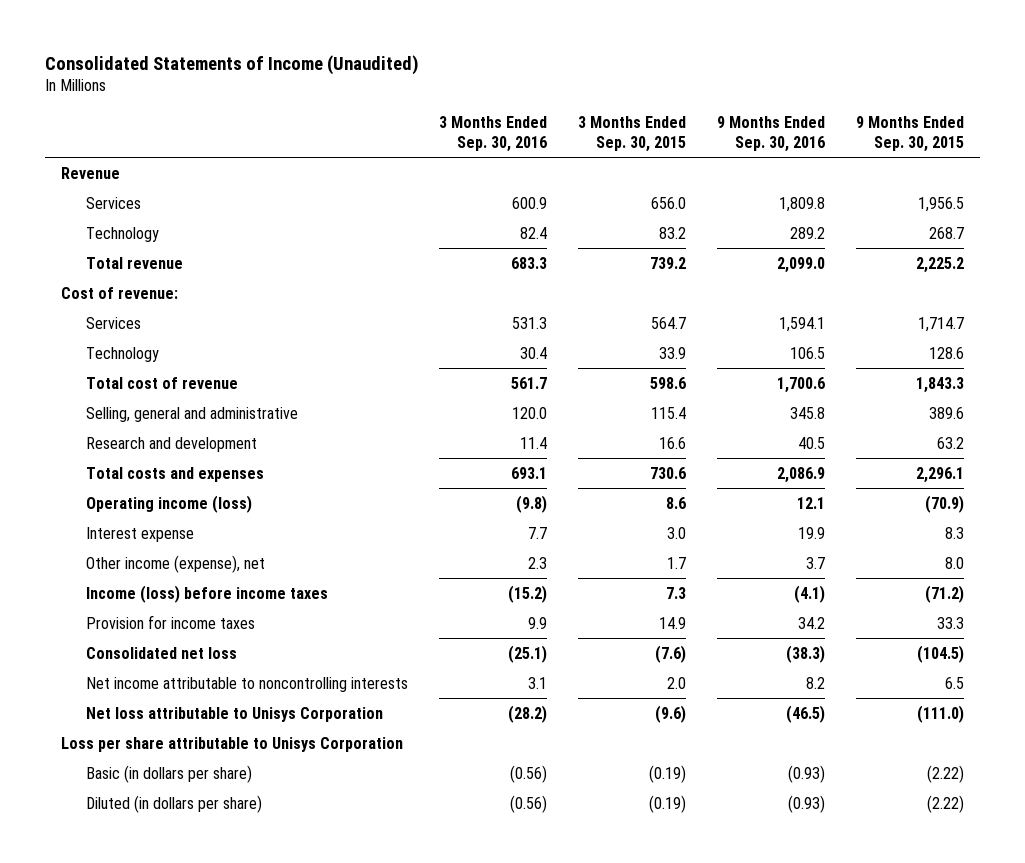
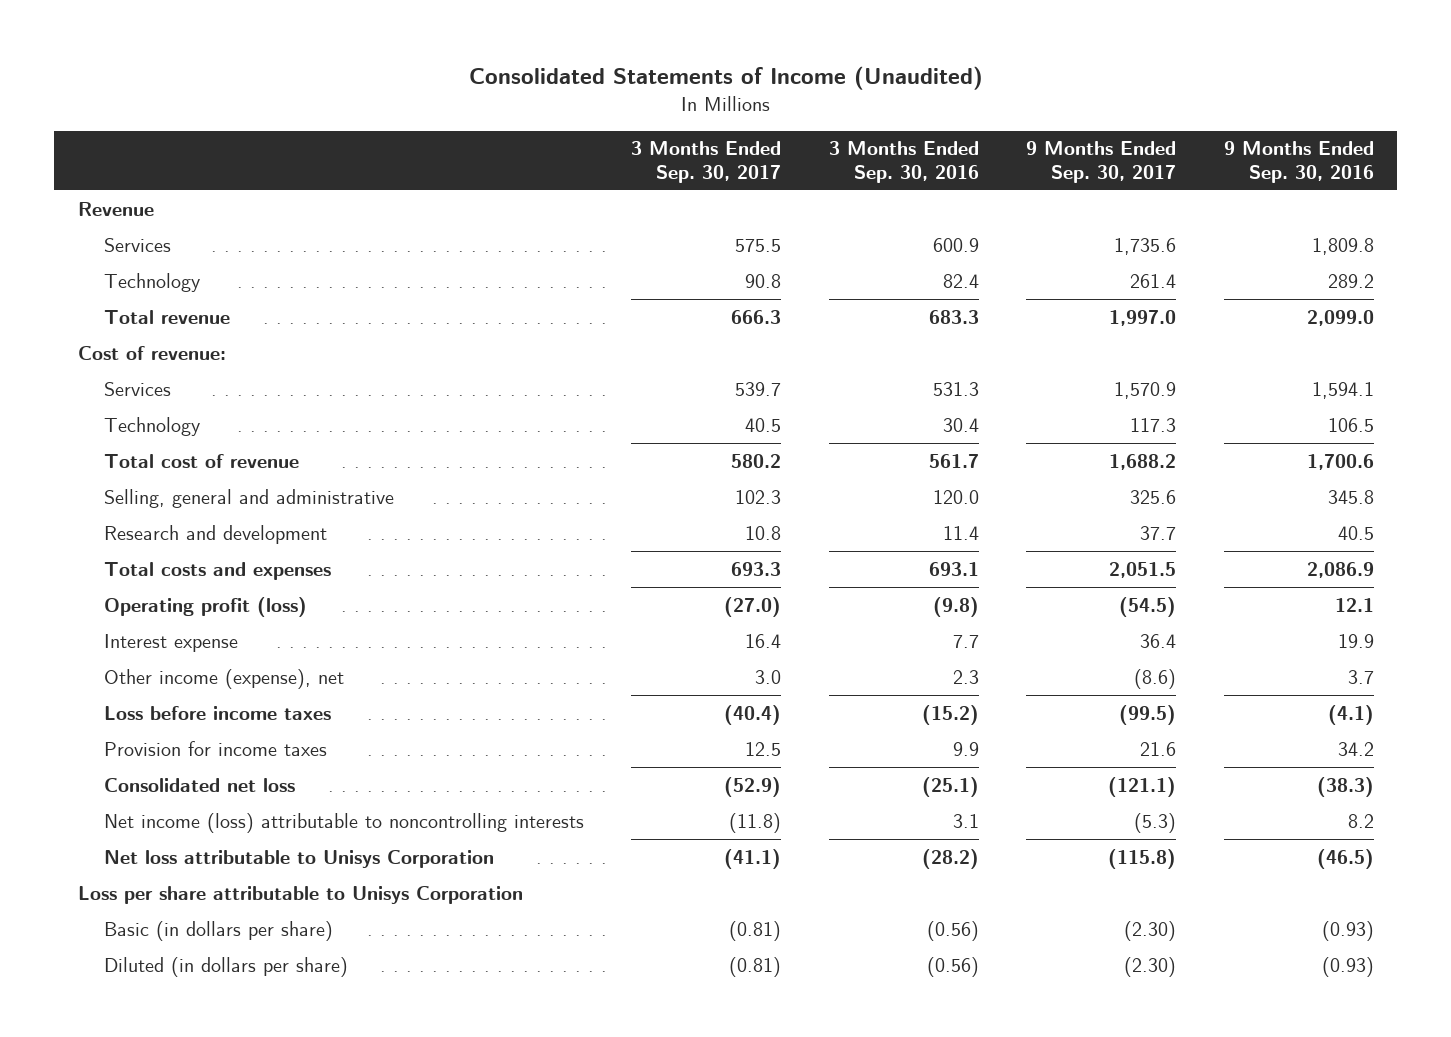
[577,116,686,152] 3 Months Ended Sep. 30, 2015 -> none
[855,116,964,152] 9 Months Ended Sep. 30, 2015 -> none
none -> [631,141,782,183] 3 Months Ended Sep. 30, 2017
none -> [1026,141,1177,183] 9 Months Ended Sep. 30, 2017
[85,494,252,513] Operating income (loss) -> [103,596,307,617] Operating profit (loss)
[85,584,328,603] Income (loss) before income taxes -> [103,705,331,720] Loss before income taxes
[85,676,408,692] Net income attributable to noncontrolling interests -> [103,812,584,833] Net income (loss) attributable to noncontrolling interests

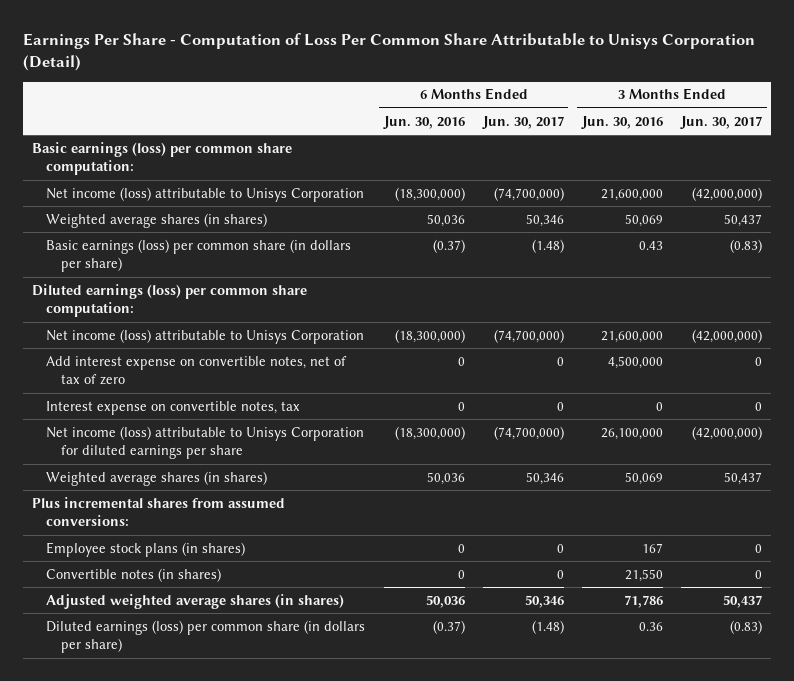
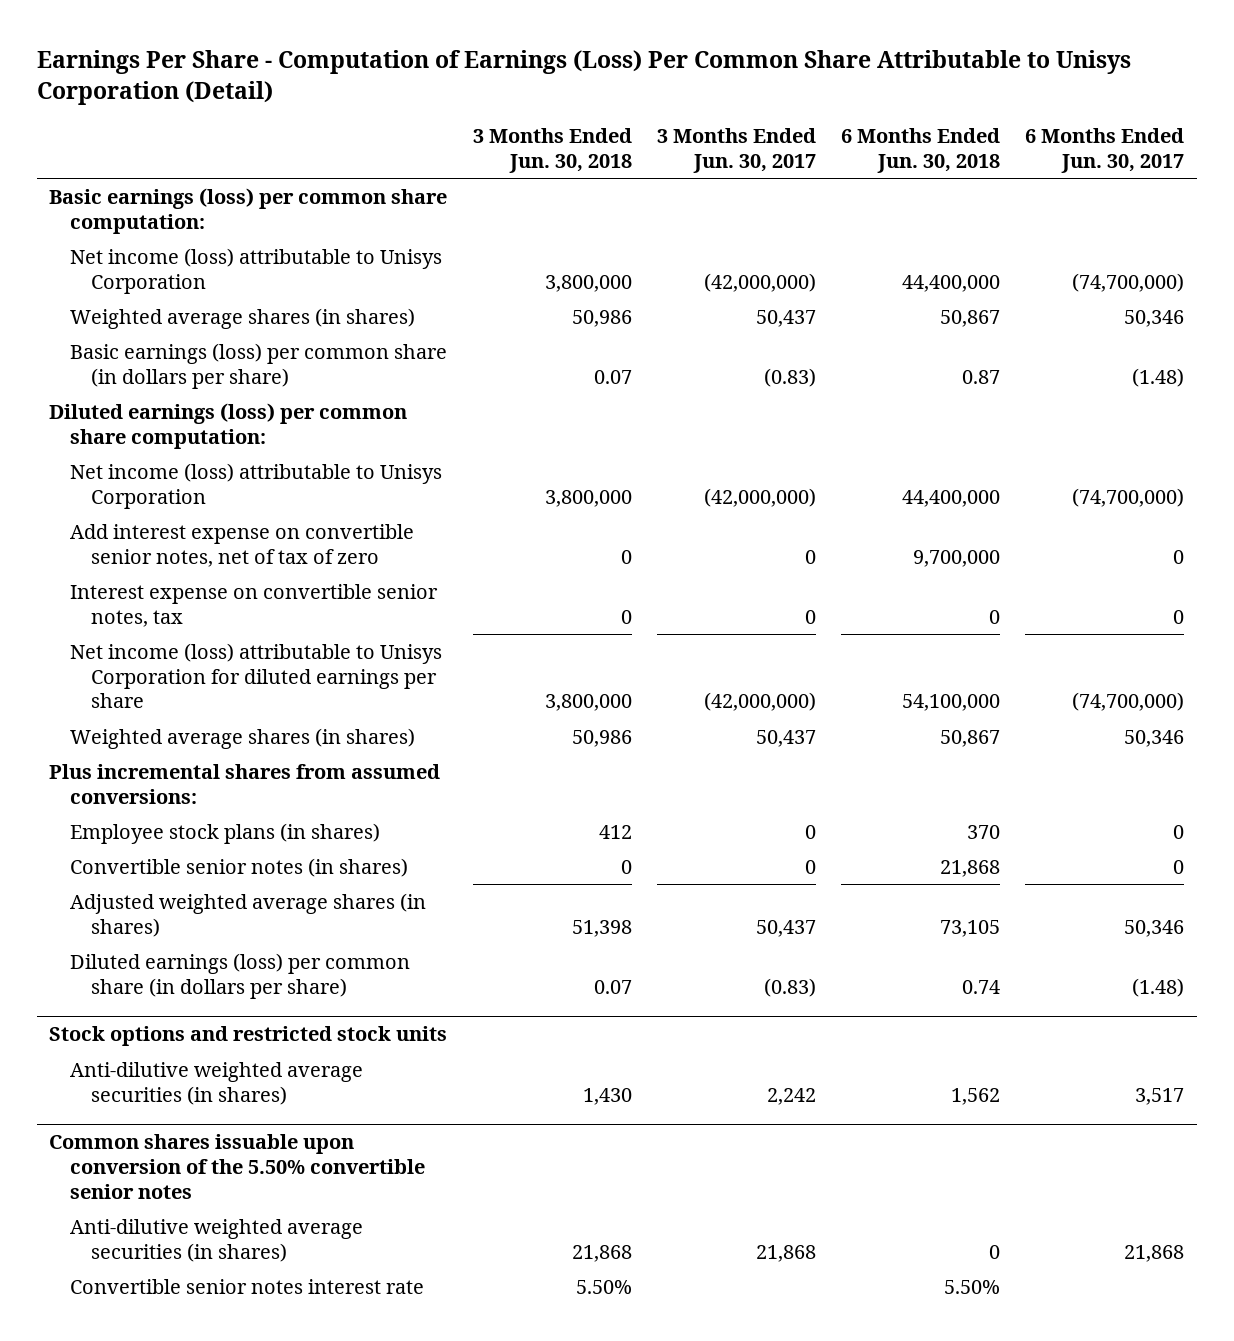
[22,32,755,72] Earnings Per Share - Computation of Loss Per Common Share Attributable to Unisys Corporation (Detail) -> [36,49,1131,105] Earnings Per Share - Computation of Earnings (Loss) Per Common Share Attributable to Unisys Corporation (Detail)
[382,115,465,129] Jun. 30, 2016 -> none
[580,115,663,129] Jun. 30, 2016 -> none
none -> [472,128,632,173] 3 Months Ended Jun. 30, 2018
none -> [841,128,1001,173] 6 Months Ended Jun. 30, 2018
[46,355,348,386] Add interest expense on convertible notes, net of tax of zero -> [70,523,415,567] Add interest expense on convertible senior notes, net of tax of zero
[46,400,301,415] Interest expense on convertible notes, tax -> [70,583,439,627] Interest expense on convertible senior notes, tax
[46,567,222,582] Convertible notes (in shares) -> [70,857,409,877] Convertible senior notes (in shares)
none -> [49,1026,448,1047] Stock options and restricted stock units
none -> [70,1061,364,1105] Anti-dilutive weighted average securities (in shares)
none -> [49,1134,426,1199] Common shares issuable upon conversion of the 5.50% convertible senior notes
none -> [70,1218,364,1262] Anti-dilutive weighted average securities (in shares)
none -> [70,1278,425,1294] Convertible senior notes interest rate

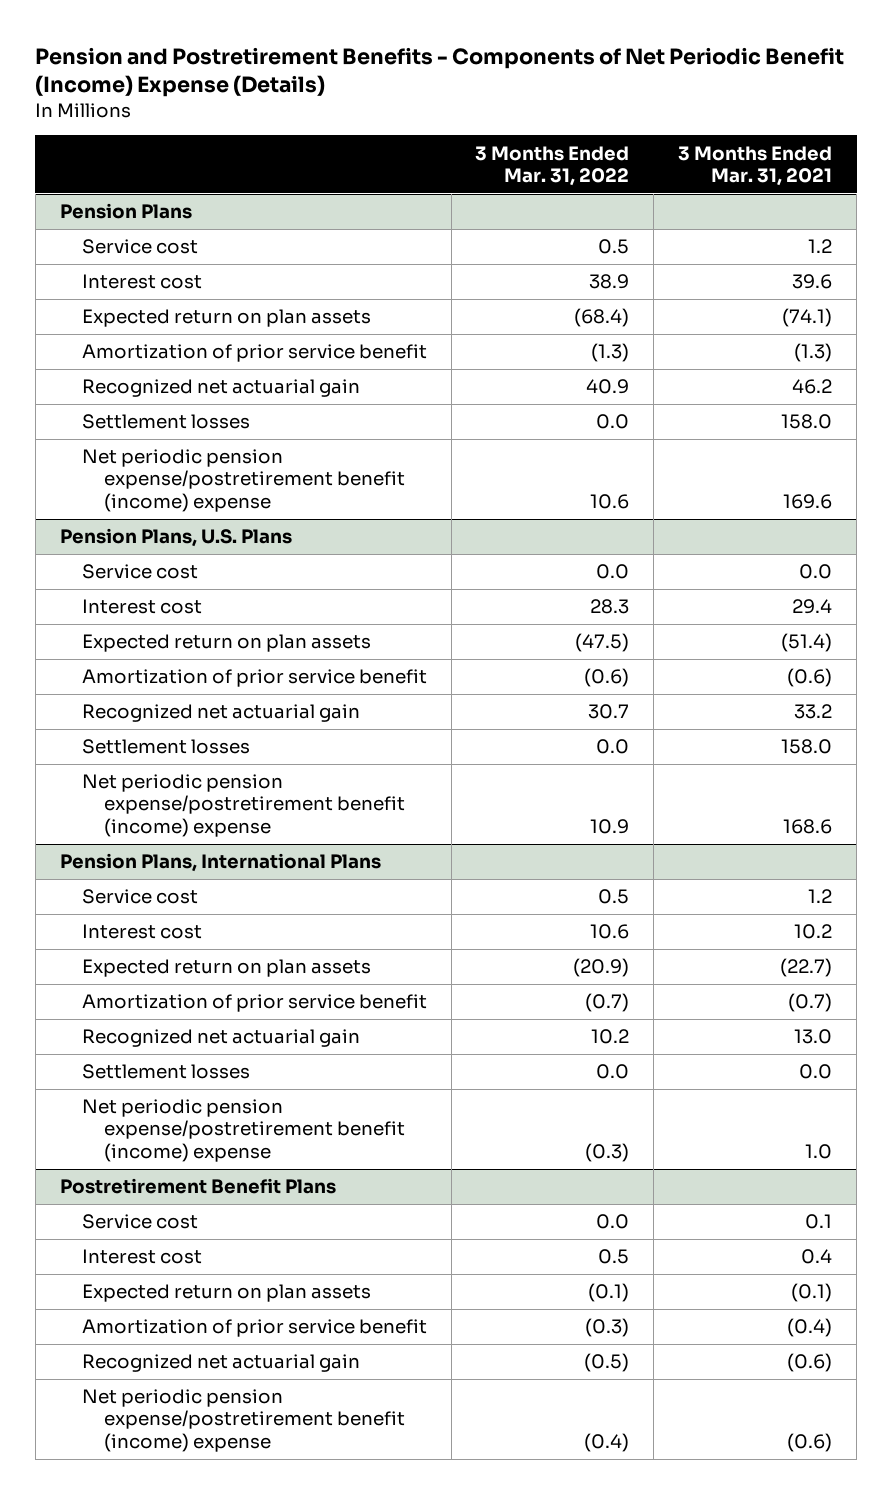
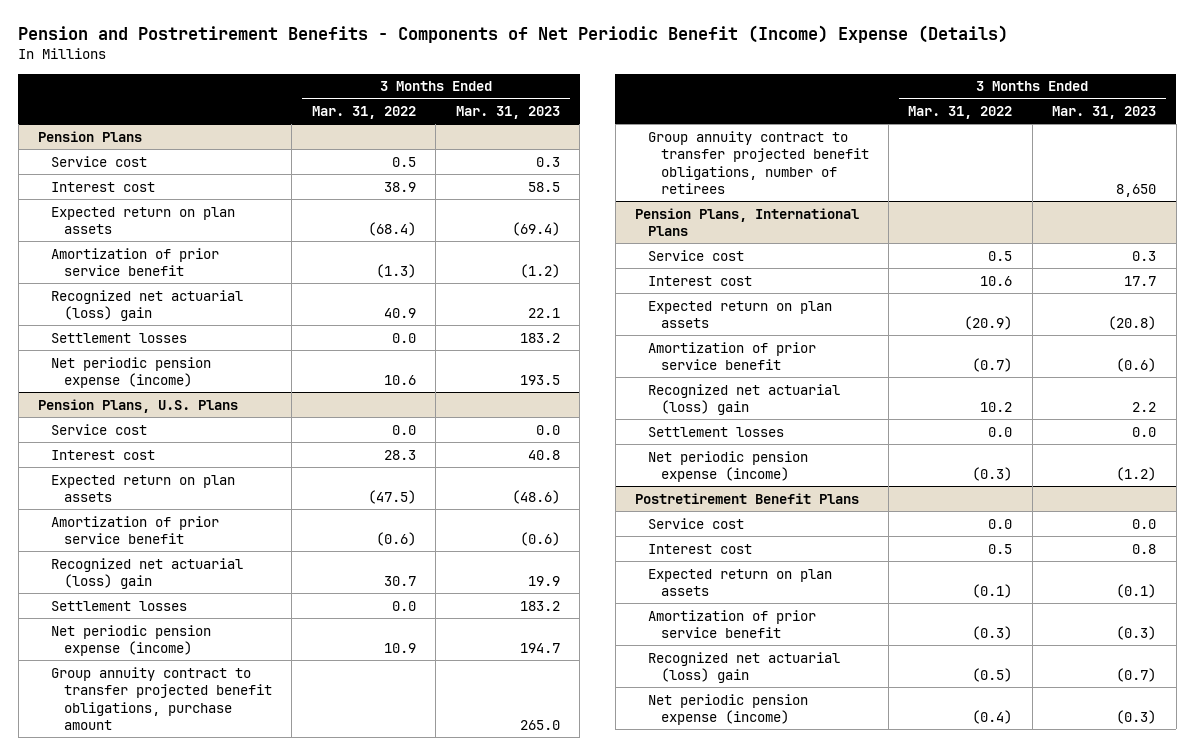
[678,145,833,186] 3 Months Ended Mar. 31, 2021 -> none
none -> [455,106,560,120] Mar. 31, 2023
[81,379,360,398] Recognized net actuarial gain -> [50,289,243,322] Recognized net actuarial (loss) gain
[81,449,405,512] Net periodic pension expense/postretirement benefit (income) expense -> [50,356,211,389] Net periodic pension expense (income)
[81,704,360,723] Recognized net actuarial gain -> [50,557,243,590] Recognized net actuarial (loss) gain
[81,774,405,837] Net periodic pension expense/postretirement benefit (income) expense -> [50,624,211,657] Net periodic pension expense (income)
none -> [50,666,272,731] Group annuity contract to transfer projected benefit obligations, purchase amount
none -> [647,130,869,195] Group annuity contract to transfer projected benefit obligations, number of retirees
[81,1029,360,1048] Recognized net actuarial gain -> [647,383,840,416] Recognized net actuarial (loss) gain
[81,1099,405,1162] Net periodic pension expense/postretirement benefit (income) expense -> [647,450,808,483] Net periodic pension expense (income)
[81,1354,360,1373] Recognized net actuarial gain -> [647,651,840,684] Recognized net actuarial (loss) gain
[81,1389,405,1452] Net periodic pension expense/postretirement benefit (income) expense -> [647,693,808,726] Net periodic pension expense (income)

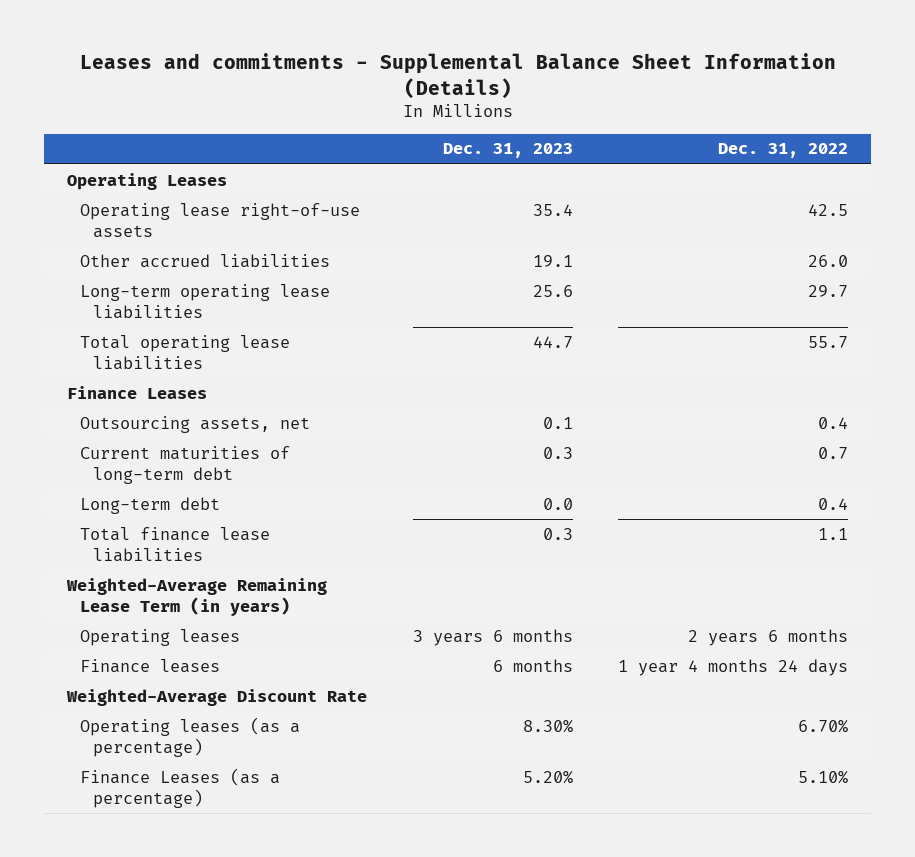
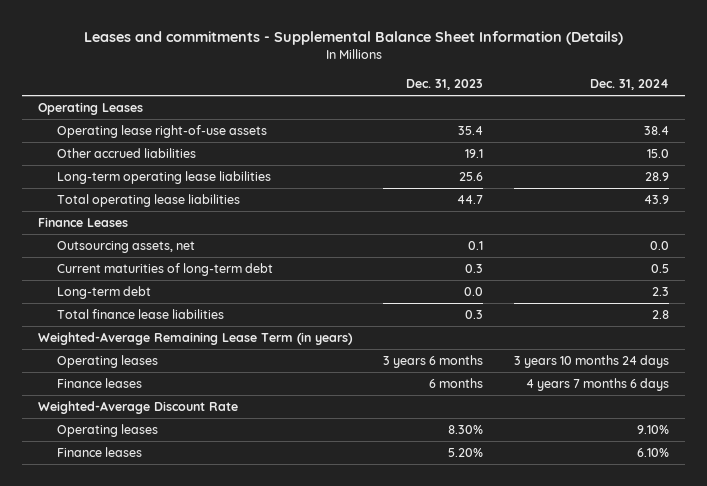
[718,143,849,159] Dec. 31, 2022 -> none
none -> [590,79,670,91] Dec. 31, 2024
[79,716,300,757] Operating leases (as a percentage) -> [57,424,159,438] Operating leases
[79,767,280,808] Finance Leases (as a percentage) -> [57,447,143,458] Finance leases

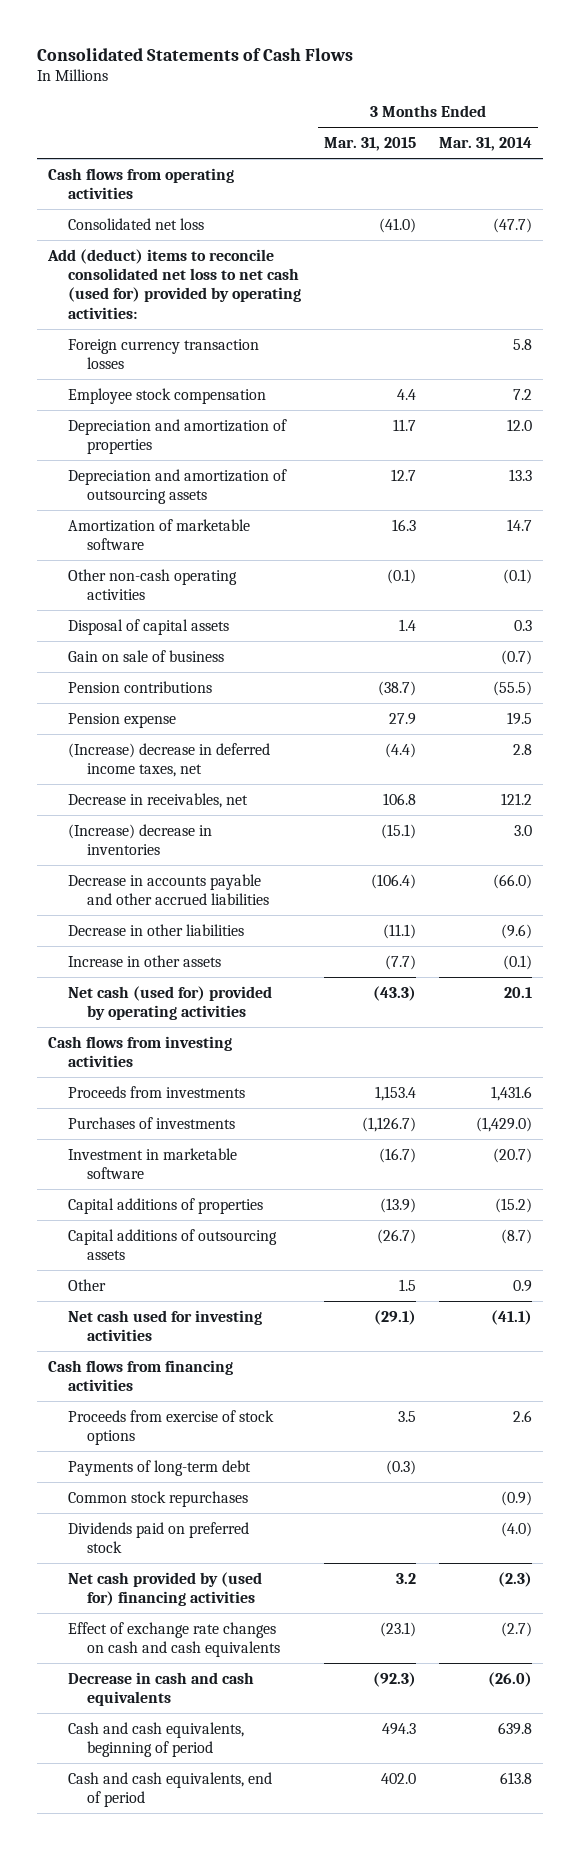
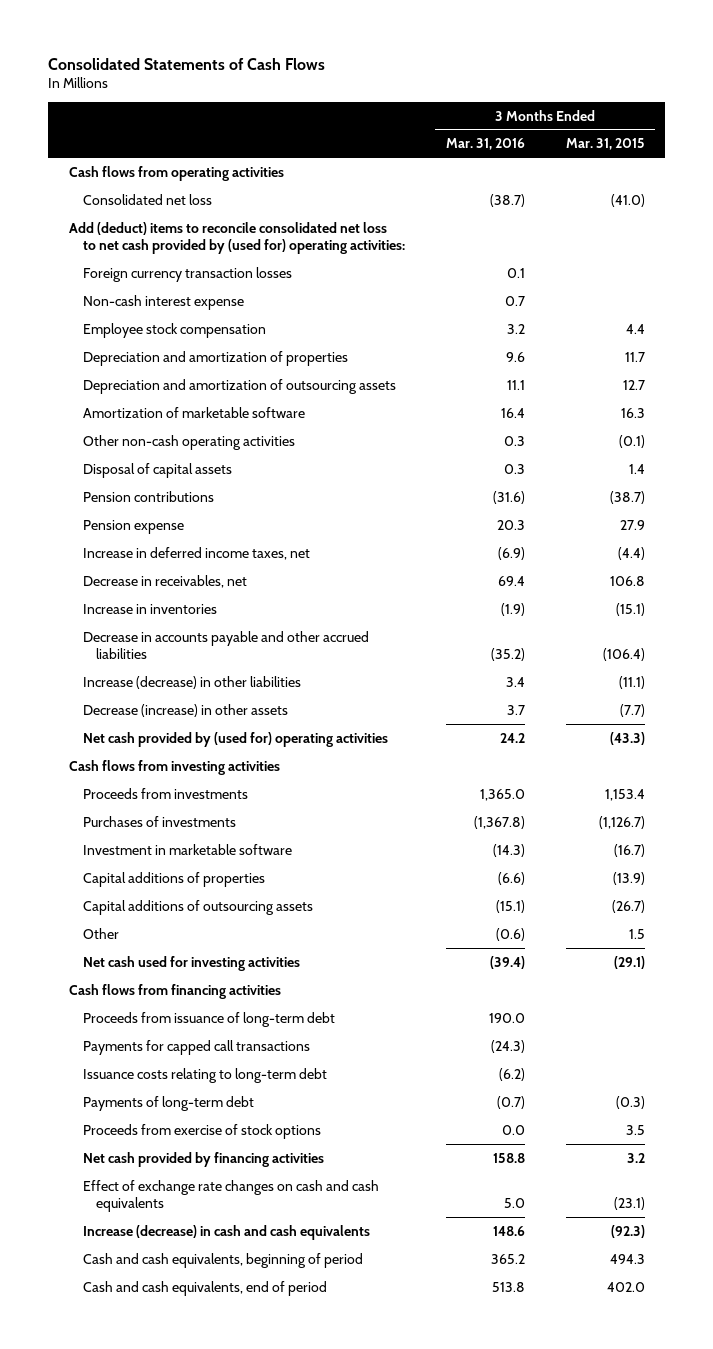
[438,137,532,152] Mar. 31, 2014 -> none
none -> [445,138,525,151] Mar. 31, 2016
[47,248,301,319] Add (deduct) items to reconcile consolidated net loss to net cash (used for) provided by operating activities: -> [68,221,405,255] Add (deduct) items to reconcile consolidated net loss to net cash provided by (used for) operating activities:
none -> [82,294,244,310] Non-cash interest expense
[67,649,224,662] Gain on sale of business -> none
[67,742,270,777] (Increase) decrease in deferred income taxes, net -> [82,546,310,560] Increase in deferred income taxes, net
[67,823,212,855] (Increase) decrease in inventories -> [82,603,217,614] Increase in inventories
[67,923,244,936] Decrease in other liabilities -> [82,675,301,689] Increase (decrease) in other liabilities
[67,954,221,967] Increase in other assets -> [82,703,288,717] Decrease (increase) in other assets
[67,985,272,1020] Net cash (used for) provided by operating activities -> [82,731,388,747] Net cash provided by (used for) operating activities
none -> [82,1011,335,1027] Proceeds from issuance of long-term debt
none -> [82,1039,310,1055] Payments for capped call transactions
none -> [82,1067,327,1083] Issuance costs relating to long-term debt
[67,1490,248,1507] Common stock repurchases -> none
[67,1521,249,1553] Dividends paid on preferred stock -> none
[67,1409,274,1445] Proceeds from exercise of stock options -> [82,1123,321,1139] Proceeds from exercise of stock options
[67,1571,262,1606] Net cash provided by (used for) financing activities -> [82,1151,324,1167] Net cash provided by financing activities
[67,1671,254,1706] Decrease in cash and cash equivalents -> [82,1224,370,1240] Increase (decrease) in cash and cash equivalents

